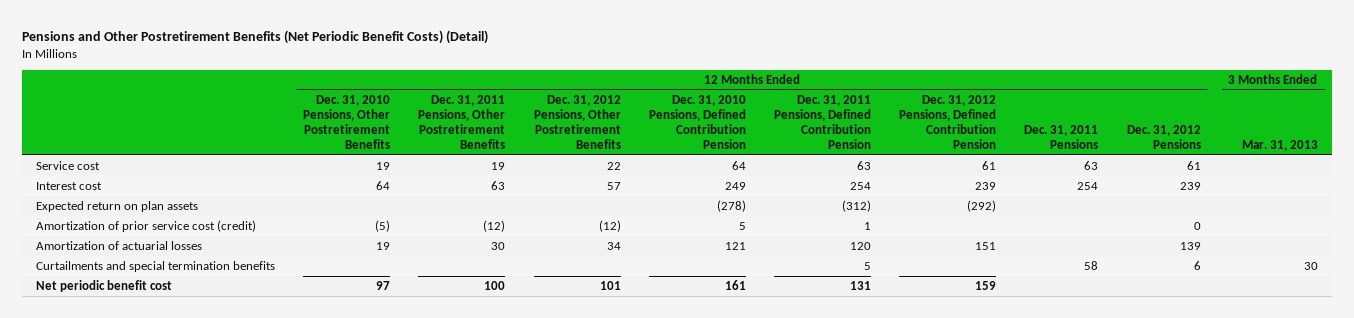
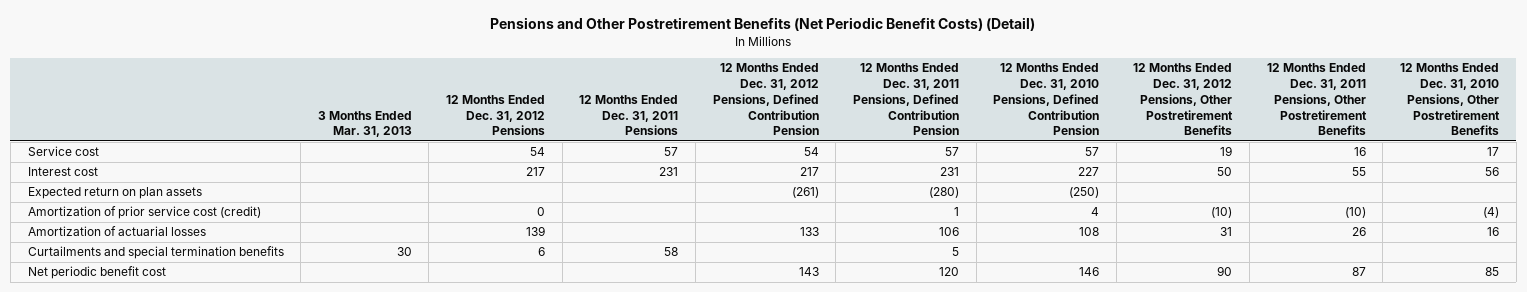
[376,161,391,170] 19 -> [1486,147,1499,157] 17
[491,161,506,170] 19 -> [1353,147,1366,157] 16
[606,161,621,170] 22 -> [1220,146,1233,157] 19
[731,160,746,170] 64 -> [1085,147,1100,157] 57
[856,160,871,170] 63 -> [944,147,959,157] 57
[982,160,997,170] 61 -> [803,147,819,157] 54
[1084,160,1099,170] 63 -> [664,147,679,157] 57
[1186,160,1201,170] 61 -> [530,147,546,157] 54
[376,180,391,190] 64 -> [1484,167,1499,177] 56
[491,180,506,190] 63 -> [1351,167,1366,177] 55
[606,181,621,190] 57 -> [1217,167,1233,177] 50
[724,181,746,190] 249 -> [1078,167,1100,177] 227
[849,181,871,190] 254 -> [939,167,959,177] 231
[975,181,997,190] 239 -> [799,167,819,177] 217
[1077,181,1099,190] 254 -> [659,167,679,177] 231
[1179,181,1201,190] 239 -> [526,167,546,177] 217
[716,199,746,212] (278) -> [1069,187,1100,199] (250)
[841,199,871,212] (312) -> [928,187,959,199] (280)
[967,199,997,212] (292) -> [791,187,819,199] (261)
[375,219,391,232] (5) -> [1482,207,1499,219] (4)
[483,219,506,232] (12) -> [1344,207,1366,219] (10)
[598,219,621,232] (12) -> [1211,207,1233,219] (10)
[738,221,746,230] 5 -> [1091,207,1100,217] 4
[376,241,391,250] 19 -> [1486,227,1499,237] 16
[491,241,506,250] 30 -> [1351,227,1366,237] 26
[606,241,621,250] 34 -> [1220,227,1233,237] 31
[724,241,746,250] 121 -> [1079,227,1100,237] 108
[849,241,871,250] 120 -> [938,227,959,237] 106
[975,241,997,250] 151 -> [799,227,819,237] 133
[376,280,391,290] 97 -> [1484,267,1499,277] 85
[484,280,506,290] 100 -> [1351,267,1366,277] 87
[599,280,621,290] 101 -> [1217,266,1233,277] 90
[724,279,746,290] 161 -> [1079,267,1100,277] 146
[849,280,871,290] 131 -> [938,267,959,277] 120
[975,280,997,290] 159 -> [798,267,819,277] 143

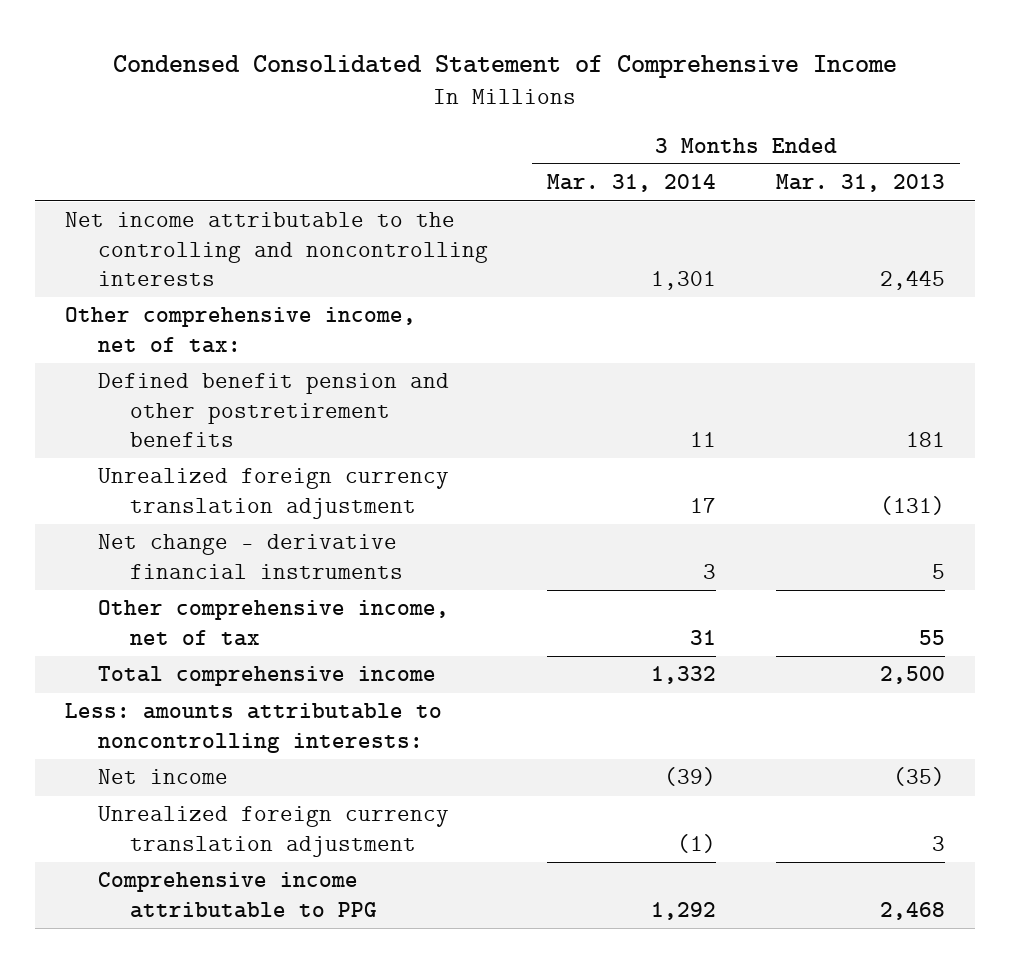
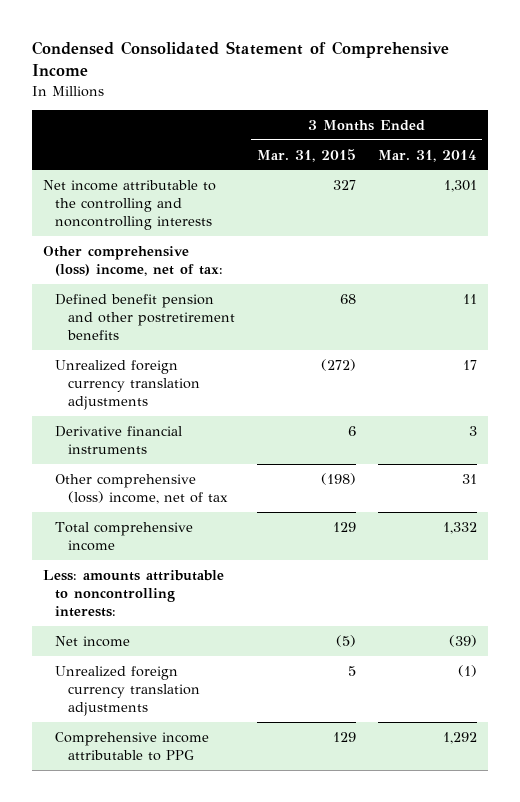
[776,174,946,193] Mar. 31, 2013 -> none
none -> [256,148,356,162] Mar. 31, 2015
[65,307,417,353] Other comprehensive income, net of tax: -> [42,245,224,277] Other comprehensive (loss) income, net of tax:
[97,468,449,519] Unrealized foreign currency translation adjustment -> [55,359,200,411] Unrealized foreign currency translation adjustments
[97,534,404,579] Net change - derivative financial instruments -> [55,425,183,455] Derivative financial instruments
[97,600,449,646] Other comprehensive income, net of tax -> [55,473,228,505] Other comprehensive (loss) income, net of tax
[97,806,449,857] Unrealized foreign currency translation adjustment -> [55,665,200,717] Unrealized foreign currency translation adjustments

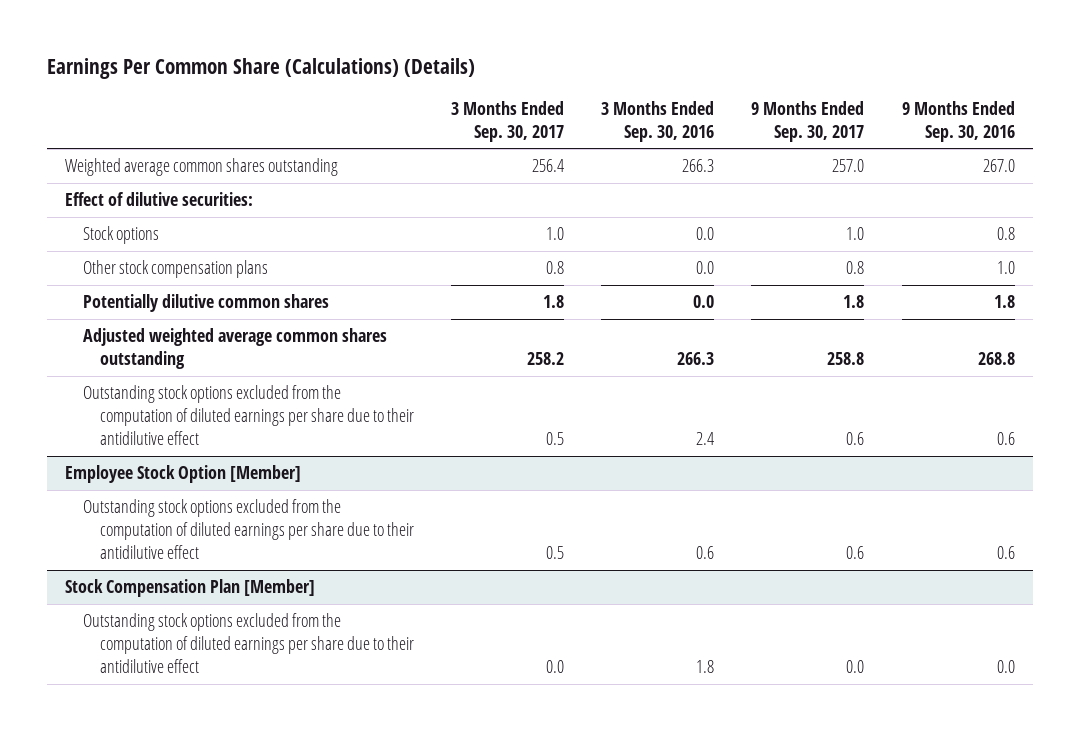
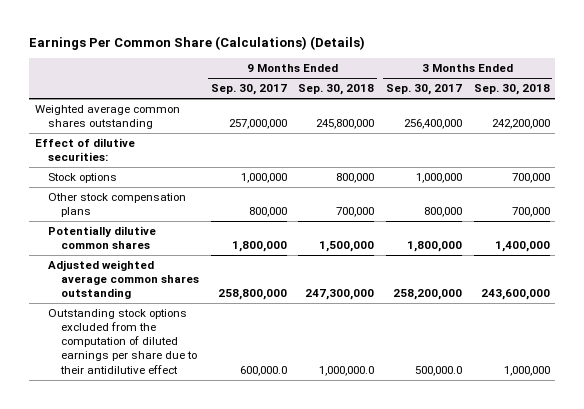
[601,100,715,142] 3 Months Ended Sep. 30, 2016 -> none
[901,100,1015,142] 9 Months Ended Sep. 30, 2016 -> none
none -> [298,84,375,96] Sep. 30, 2018
none -> [473,84,550,96] Sep. 30, 2018
[532,159,565,173] 256.4 -> [403,119,462,130] 256,400,000
[832,159,865,173] 257.0 -> [228,119,287,130] 257,000,000
[65,465,302,484] Employee Stock Option [Member] -> none
[82,499,414,559] Outstanding stock options excluded from the computation of diluted earnings per share due to their antidilutive effect -> none
[65,579,316,598] Stock Compensation Plan [Member] -> none
[82,613,414,673] Outstanding stock options excluded from the computation of diluted earnings per share due to their antidilutive effect -> none
[546,227,565,241] 1.0 -> [415,173,462,184] 1,000,000
[846,227,865,241] 1.0 -> [240,173,287,184] 1,000,000
[546,261,565,275] 0.8 -> [423,207,462,218] 800,000
[846,261,865,275] 0.8 -> [248,207,287,218] 800,000
[543,295,565,309] 1.8 -> [406,241,462,253] 1,800,000
[843,295,865,309] 1.8 -> [231,241,287,253] 1,800,000
[527,352,565,366] 258.2 -> [392,289,462,301] 258,200,000
[827,352,865,366] 258.8 -> [217,289,287,301] 258,800,000
[546,431,565,445] 0.5 -> [414,365,462,376] 500,000.0
[846,431,865,445] 0.6 -> [239,365,287,376] 600,000.0

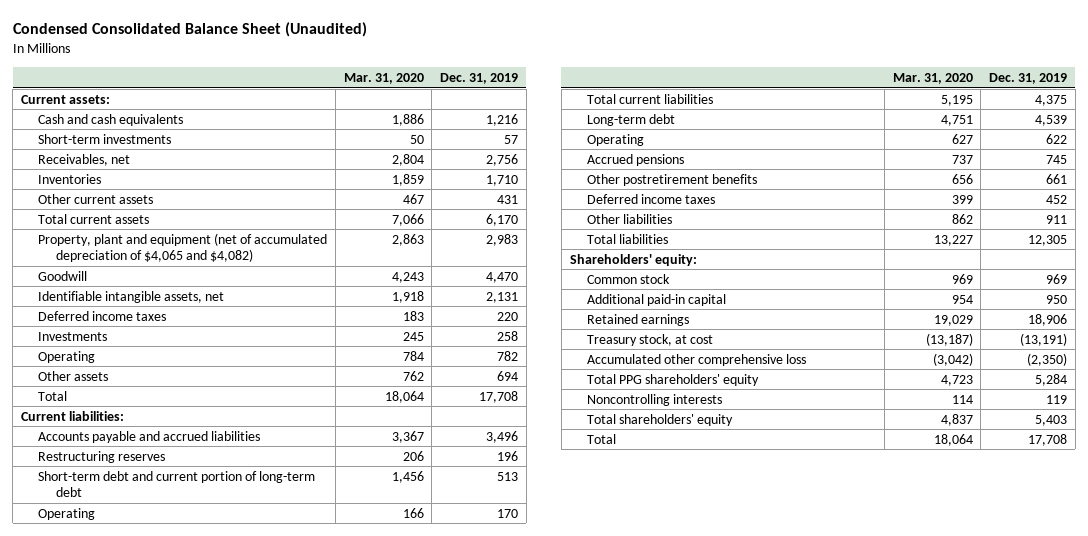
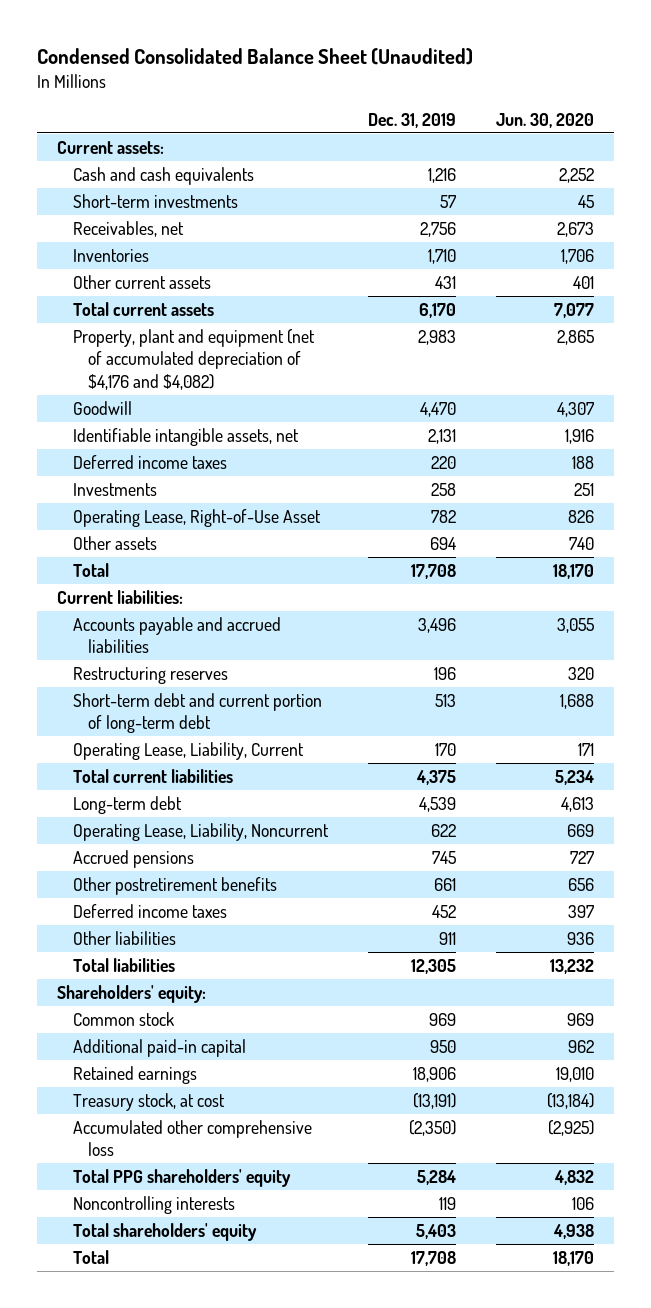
[343,73,424,85] Mar. 31, 2020 -> none
none -> [496,112,595,128] Jun. 30, 2020
[38,232,328,263] Property, plant and equipment (net of accumulated depreciation of $4,065 and $4,082) -> [72,328,315,390] Property, plant and equipment (net of accumulated depreciation of $4,176 and $4,082)
[38,350,96,363] Operating -> [72,508,321,527] Operating Lease, Right-of-Use Asset
[38,507,96,520] Operating -> [72,741,304,760] Operating Lease, Liability, Current
[587,133,645,146] Operating -> [72,822,329,841] Operating Lease, Liability, Noncurrent

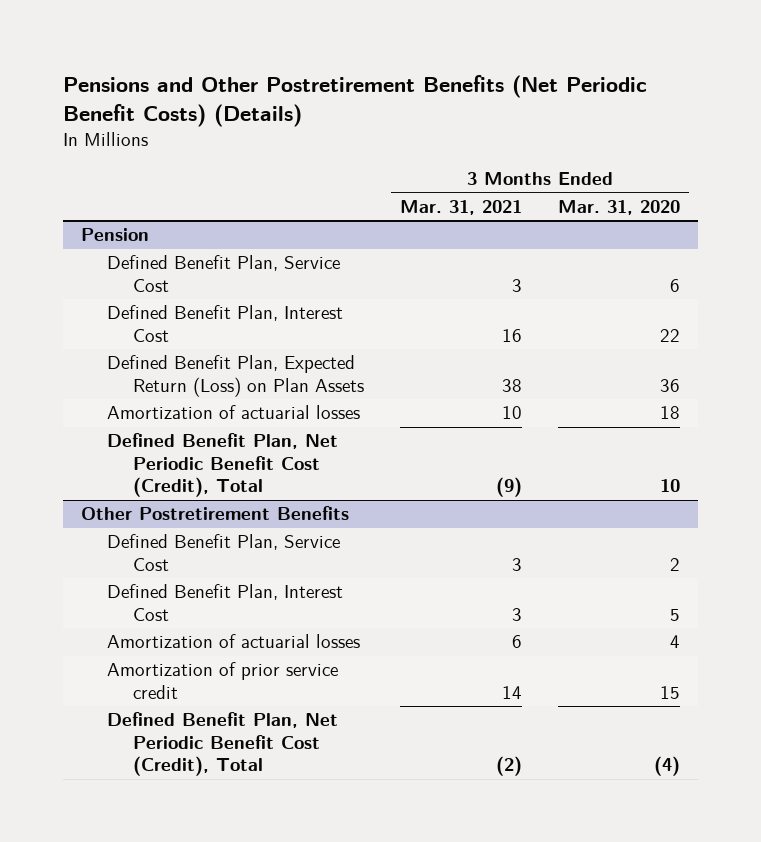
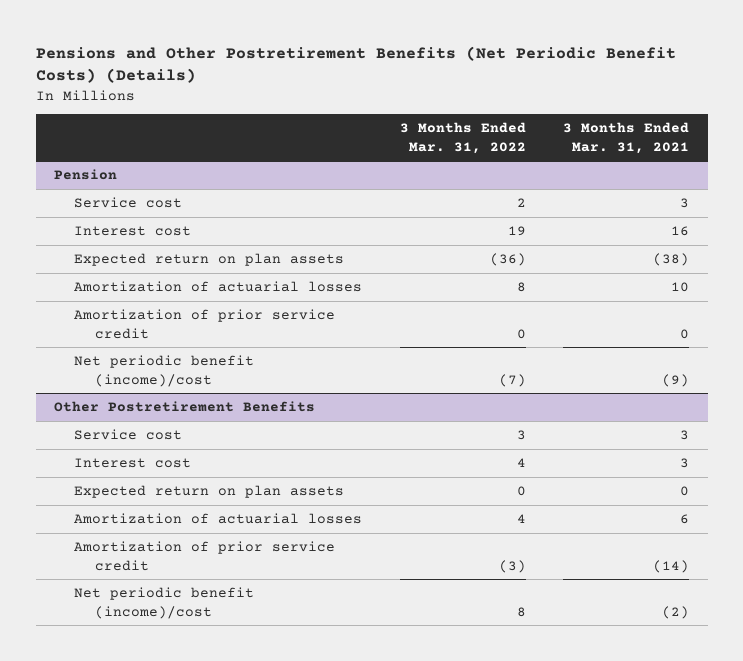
[557,199,680,215] Mar. 31, 2020 -> none
none -> [399,122,526,154] 3 Months Ended Mar. 31, 2022
[107,255,341,292] Defined Benefit Plan, Service Cost -> [74,197,183,209] Service cost
[107,305,344,342] Defined Benefit Plan, Interest Cost -> [74,226,192,237] Interest cost
[107,355,365,397] Defined Benefit Plan, Expected Return (Loss) on Plan Assets -> [74,253,345,267] Expected return on plan assets
[502,378,523,392] 38 -> [652,253,689,267] (38)
none -> [74,309,336,339] Amortization of prior service credit
[107,433,339,498] Defined Benefit Plan, Net Periodic Benefit Cost (Credit), Total -> [74,355,255,387] Net periodic benefit (income)/cost
[107,534,341,571] Defined Benefit Plan, Service Cost -> [74,429,183,441] Service cost
[107,584,344,621] Defined Benefit Plan, Interest Cost -> [74,458,192,469] Interest cost
none -> [74,485,345,499] Expected return on plan assets
[502,685,523,699] 14 -> [652,559,689,573] (14)
[107,712,339,777] Defined Benefit Plan, Net Periodic Benefit Cost (Credit), Total -> [74,587,255,619] Net periodic benefit (income)/cost

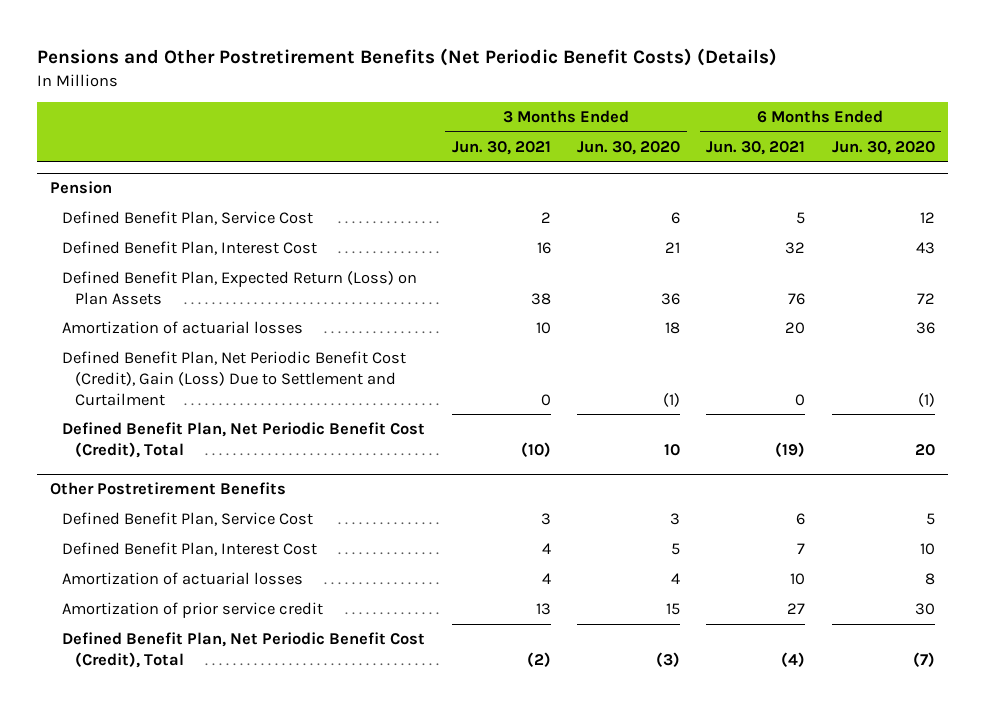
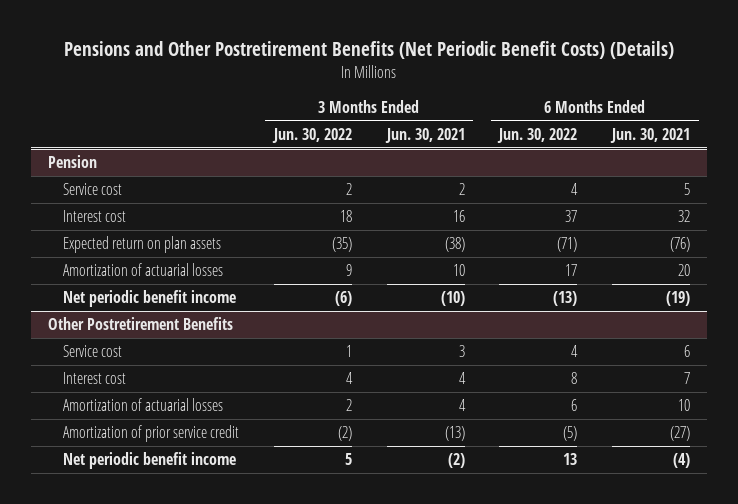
[577,141,681,156] Jun. 30, 2020 -> none
[831,141,935,156] Jun. 30, 2020 -> none
none -> [272,127,353,143] Jun. 30, 2022
none -> [497,127,578,143] Jun. 30, 2022
[62,211,314,226] Defined Benefit Plan, Service Cost -> [63,183,123,196] Service cost
[62,241,318,256] Defined Benefit Plan, Interest Cost -> [63,210,127,223] Interest cost
[62,271,418,305] Defined Benefit Plan, Expected Return (Loss) on Plan Assets -> [63,236,222,254] Expected return on plan assets
[530,292,551,305] 38 -> [444,237,465,253] (38)
[788,292,806,305] 76 -> [670,237,691,253] (76)
[62,351,407,406] Defined Benefit Plan, Net Periodic Benefit Cost (Credit), Gain (Loss) Due to Settlement and Curtailment -> none
[62,422,426,458] Defined Benefit Plan, Net Periodic Benefit Cost (Credit), Total -> [63,290,237,308] Net periodic benefit income
[62,512,314,527] Defined Benefit Plan, Service Cost -> [63,345,123,358] Service cost
[62,542,318,557] Defined Benefit Plan, Interest Cost -> [63,372,127,385] Interest cost
[535,603,551,616] 13 -> [444,426,465,442] (13)
[787,603,806,615] 27 -> [670,426,691,442] (27)
[62,632,426,668] Defined Benefit Plan, Net Periodic Benefit Cost (Credit), Total -> [63,452,237,470] Net periodic benefit income

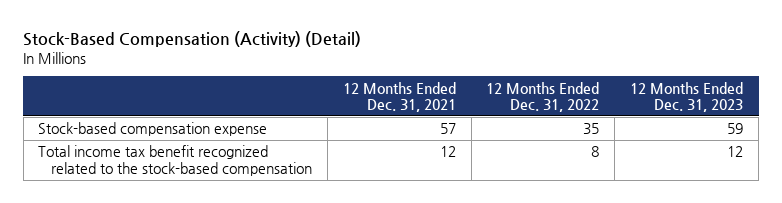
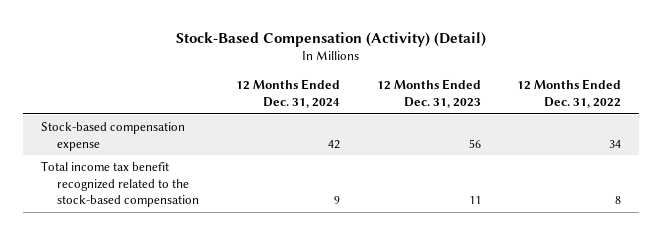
[342,81,456,112] 12 Months Ended Dec. 31, 2021 -> none
none -> [236,79,341,108] 12 Months Ended Dec. 31, 2024
[583,123,600,136] 35 -> [609,139,622,148] 34
[727,123,744,135] 59 -> [468,138,481,148] 56
[727,146,744,158] 12 -> [468,196,481,205] 11

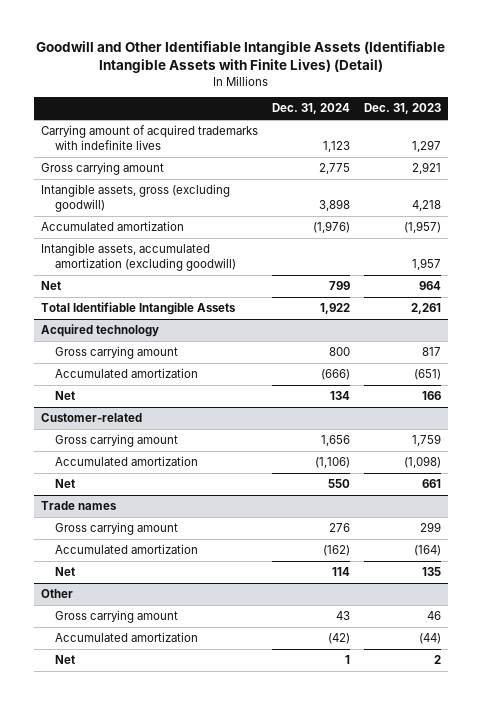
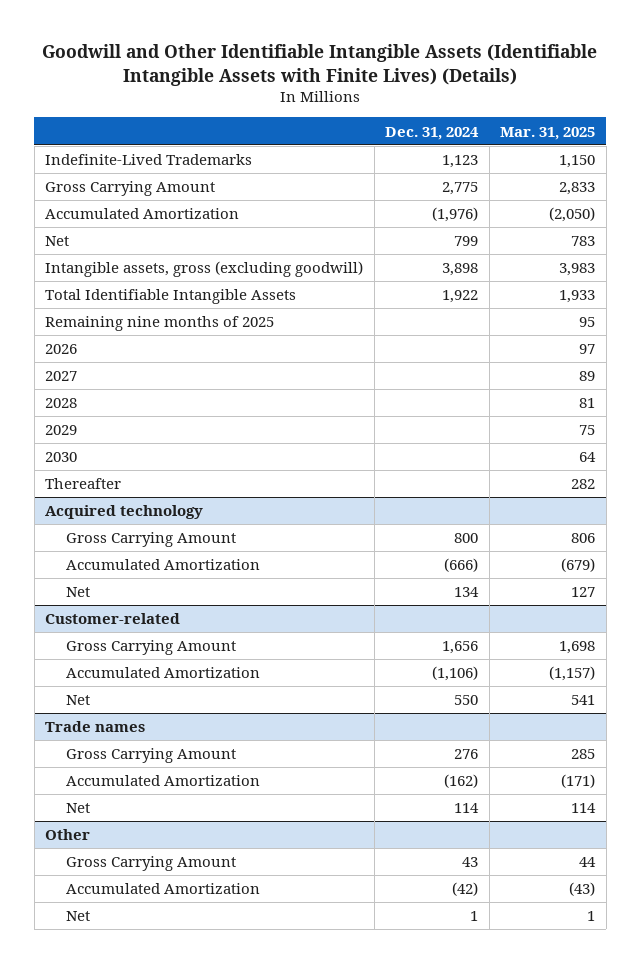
[36,40,446,73] Goodwill and Other Identifiable Intangible Assets (Identifiable Intangible Assets with Finite Lives) (Detail) -> [42,44,598,86] Goodwill and Other Identifiable Intangible Assets (Identifiable Intangible Assets with Finite Lives) (Details)
[364,103,442,115] Dec. 31, 2023 -> none
none -> [500,126,596,140] Mar. 31, 2025
[40,243,236,271] Intangible assets, accumulated amortization (excluding goodwill) -> none
[40,125,258,150] Carrying amount of acquired trademarks with indefinite lives -> [45,154,253,166] Indefinite-Lived Trademarks
[40,162,164,176] Gross carrying amount -> [45,181,216,197] Gross Carrying Amount
[40,221,184,232] Accumulated amortization -> [45,208,240,220] Accumulated Amortization
[40,184,230,212] Intangible assets, gross (excluding goodwill) -> [45,261,364,278] Intangible assets, gross (excluding goodwill)
none -> [45,316,275,332] Remaining nine months of 2025
none -> [45,344,78,355] 2026
none -> [45,371,78,382] 2027
none -> [45,398,78,409] 2028
none -> [45,425,78,436] 2029
none -> [45,452,78,463] 2030
none -> [45,478,122,490] Thereafter
[54,346,178,360] Gross carrying amount -> [66,532,237,548] Gross Carrying Amount
[54,368,198,379] Accumulated amortization -> [66,559,261,571] Accumulated Amortization
[54,434,178,448] Gross carrying amount -> [66,640,237,656] Gross Carrying Amount
[54,456,198,467] Accumulated amortization -> [66,667,261,679] Accumulated Amortization
[54,522,178,536] Gross carrying amount -> [66,748,237,764] Gross Carrying Amount
[54,544,198,555] Accumulated amortization -> [66,775,261,787] Accumulated Amortization
[54,610,178,624] Gross carrying amount -> [66,856,237,872] Gross Carrying Amount
[54,632,198,643] Accumulated amortization -> [66,883,261,895] Accumulated Amortization

